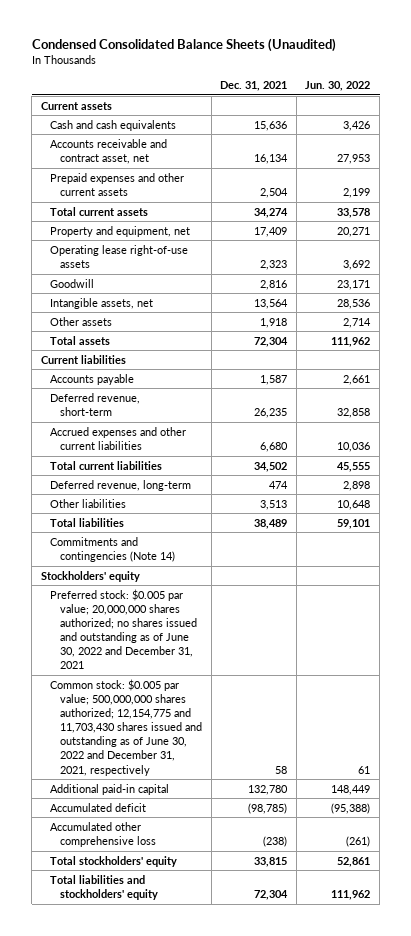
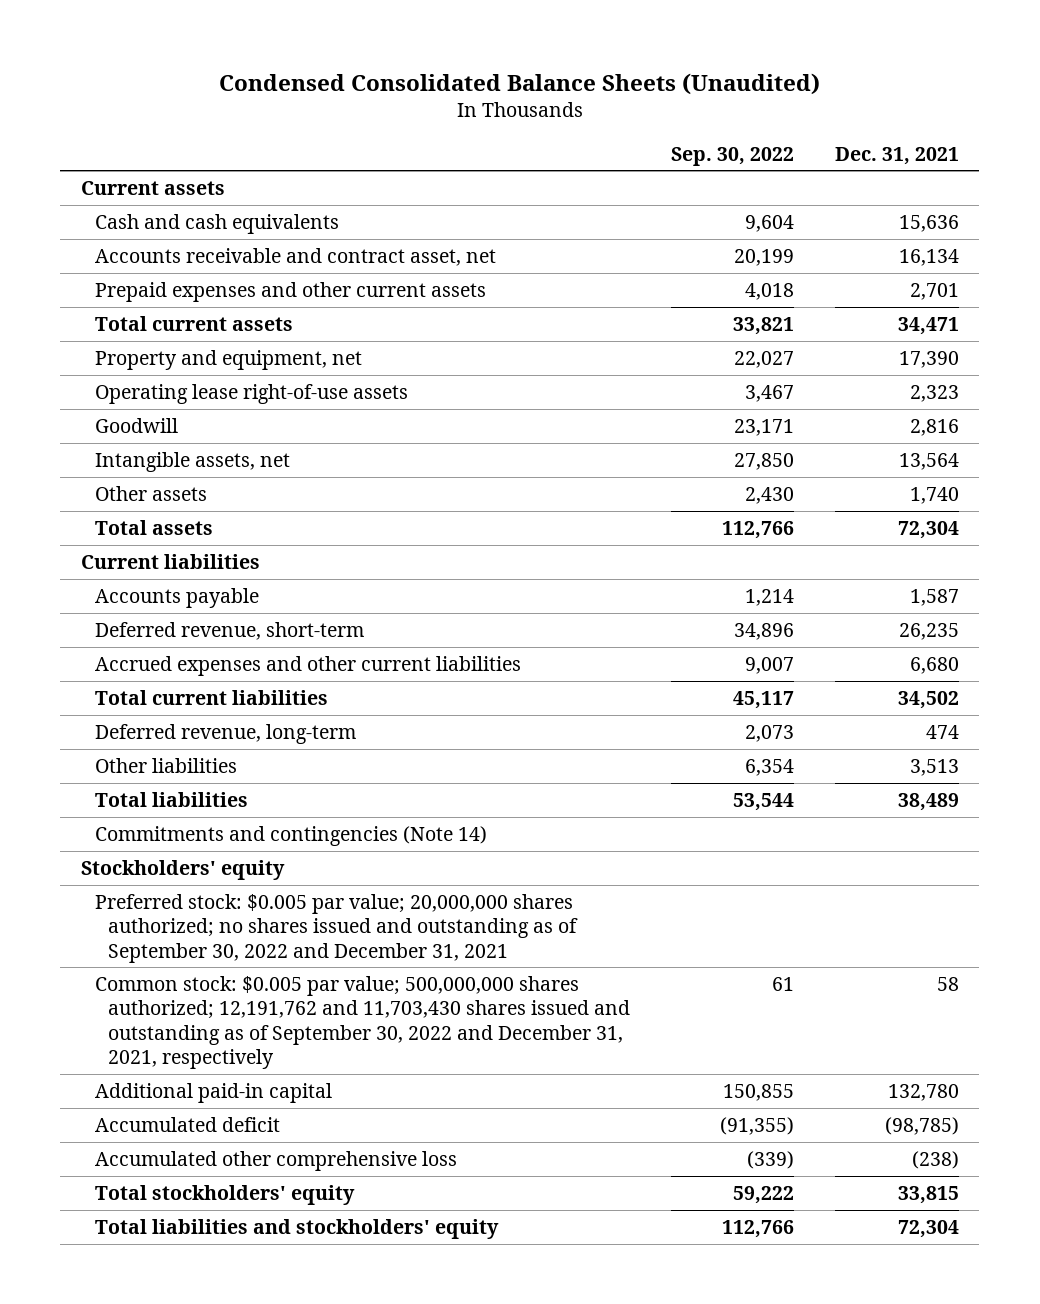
[305,81,371,92] Jun. 30, 2022 -> none
none -> [671,146,795,166] Sep. 30, 2022
[260,187,289,198] 2,504 -> [909,282,959,300] 2,701
[254,207,289,218] 34,274 -> [897,316,959,335] 34,471
[254,226,288,237] 17,409 -> [898,350,959,368] 17,390
[260,317,288,328] 1,918 -> [909,486,959,504] 1,740
[50,588,197,670] Preferred stock: $0.005 par value; 20,000,000 shares authorized; no shares issued and outstanding as of June 30, 2022 and December 31, 2021 -> [94,893,579,963] Preferred stock: $0.005 par value; 20,000,000 shares authorized; no shares issued and outstanding as of September 30, 2022 and December 31, 2021
[50,678,202,776] Common stock: $0.005 par value; 500,000,000 shares authorized; 12,154,775 and 11,703,430 shares issued and outstanding as of June 30, 2022 and December 31, 2021, respectively -> [94,975,631,1070] Common stock: $0.005 par value; 500,000,000 shares authorized; 12,191,762 and 11,703,430 shares issued and outstanding as of September 30, 2022 and December 31, 2021, respectively

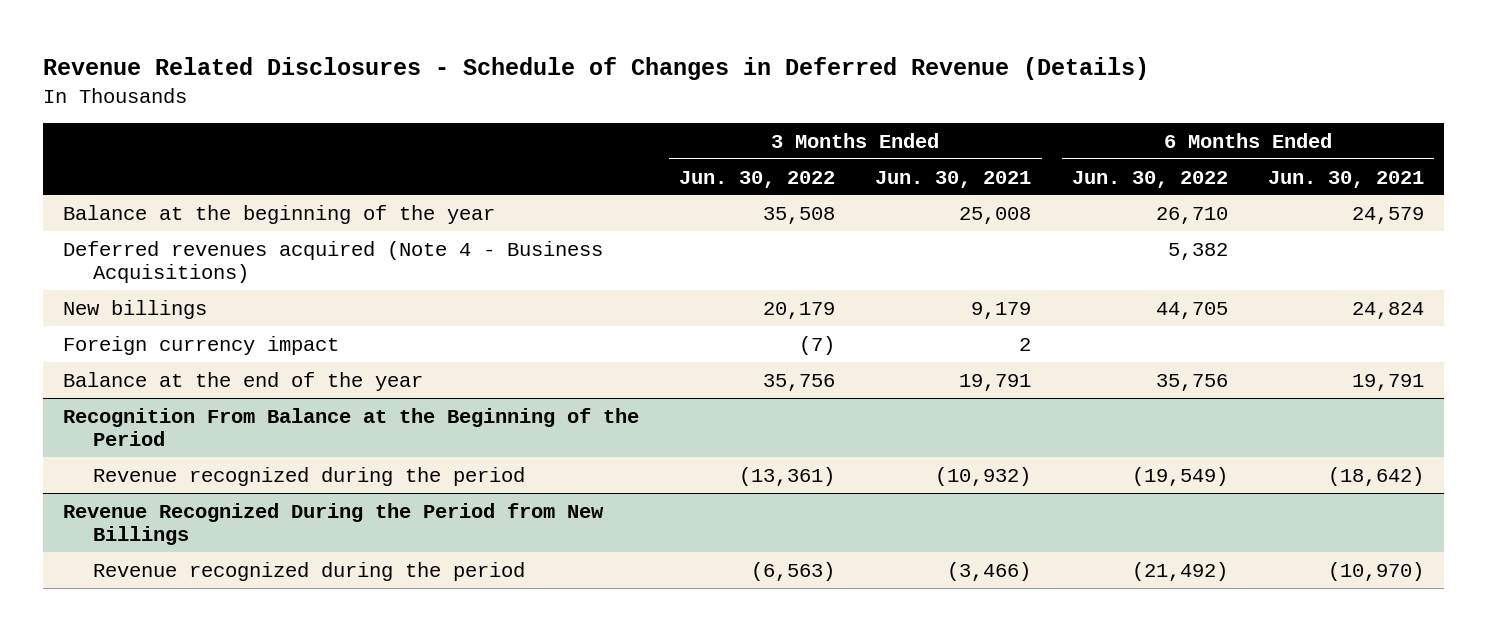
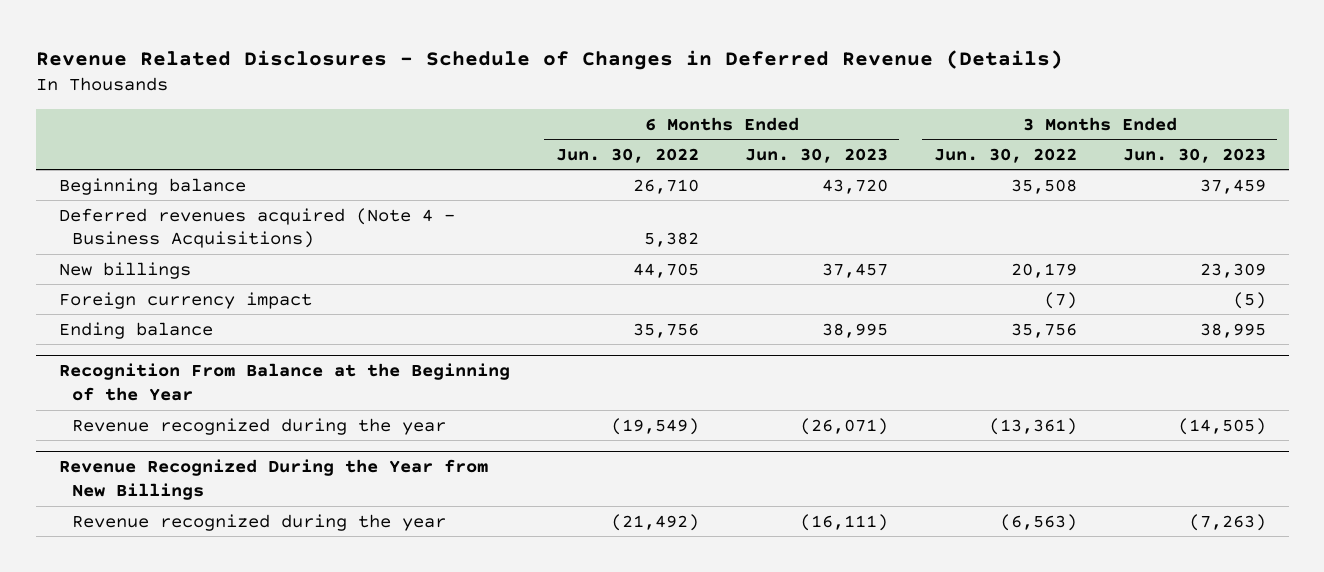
[875,170,1032,188] Jun. 30, 2021 -> none
[1267,170,1424,188] Jun. 30, 2021 -> none
none -> [744,147,888,163] Jun. 30, 2023
none -> [1122,147,1266,163] Jun. 30, 2023
[63,204,496,224] Balance at the beginning of the year -> [58,177,246,195] Beginning balance
[63,371,424,391] Balance at the end of the year -> [58,321,213,339] Ending balance
[63,407,640,447] Recognition From Balance at the Beginning of the Period -> [58,363,510,402] Recognition From Balance at the Beginning of the Year
[92,466,525,486] Revenue recognized during the period -> [72,417,447,435] Revenue recognized during the year
[63,502,605,546] Revenue Recognized During the Period from New Billings -> [58,459,488,501] Revenue Recognized During the Year from New Billings
[92,561,525,581] Revenue recognized during the period -> [72,513,447,531] Revenue recognized during the year

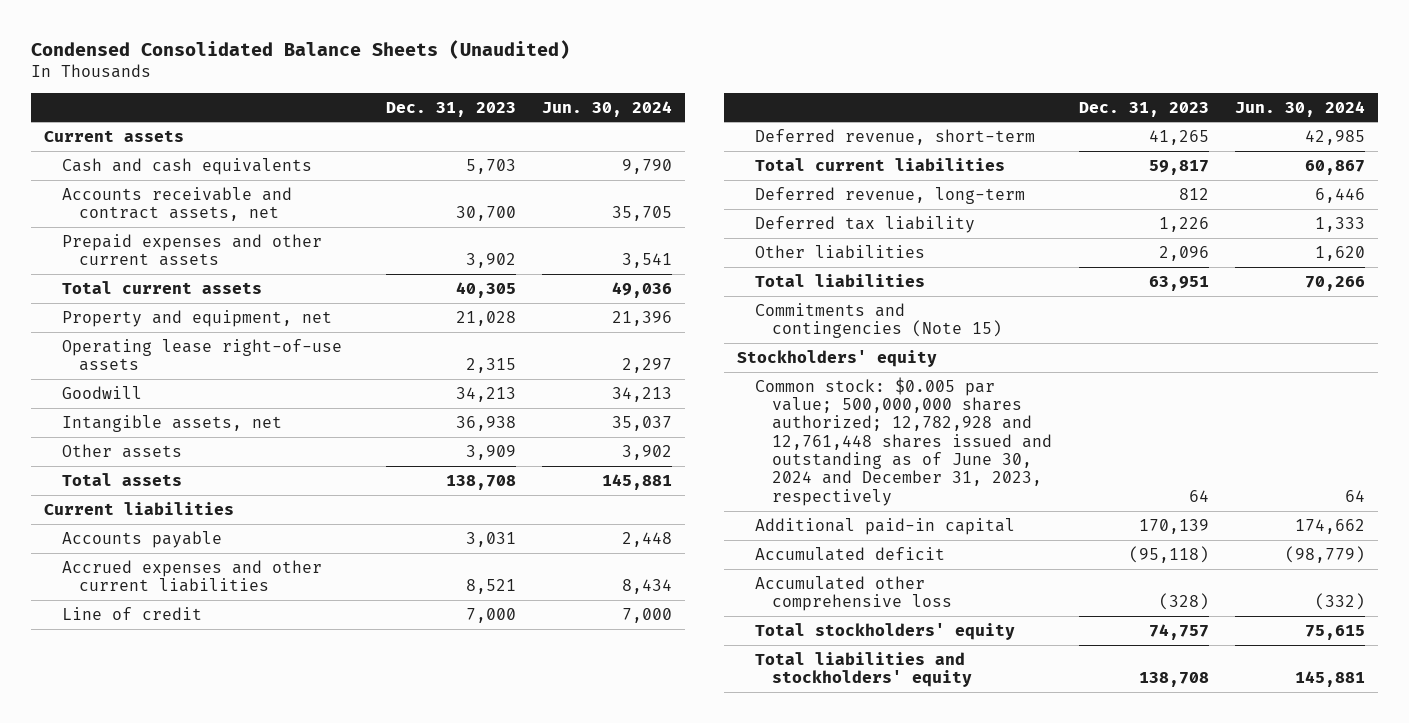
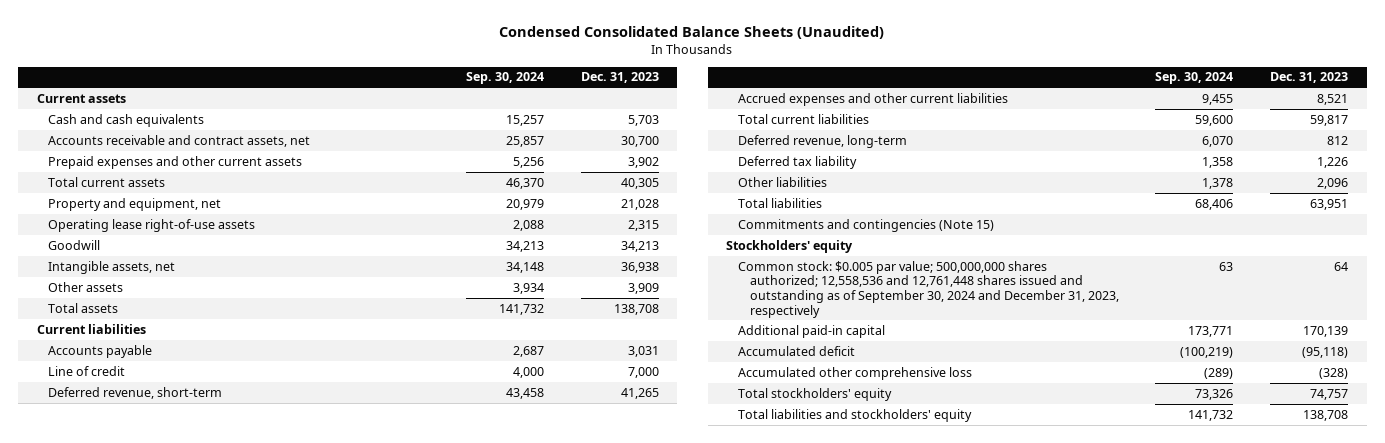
[541,100,672,117] Jun. 30, 2024 -> none
none -> [465,72,544,85] Sep. 30, 2024
[61,559,322,593] Accrued expenses and other current liabilities -> [737,92,1008,106] Accrued expenses and other current liabilities
[754,376,1053,506] Common stock: $0.005 par value; 500,000,000 shares authorized; 12,782,928 and 12,761,448 shares issued and outstanding as of June 30, 2024 and December 31, 2023, respectively -> [737,260,1119,318] Common stock: $0.005 par value; 500,000,000 shares authorized; 12,558,536 and 12,761,448 shares issued and outstanding as of September 30, 2024 and December 31, 2023, respectively

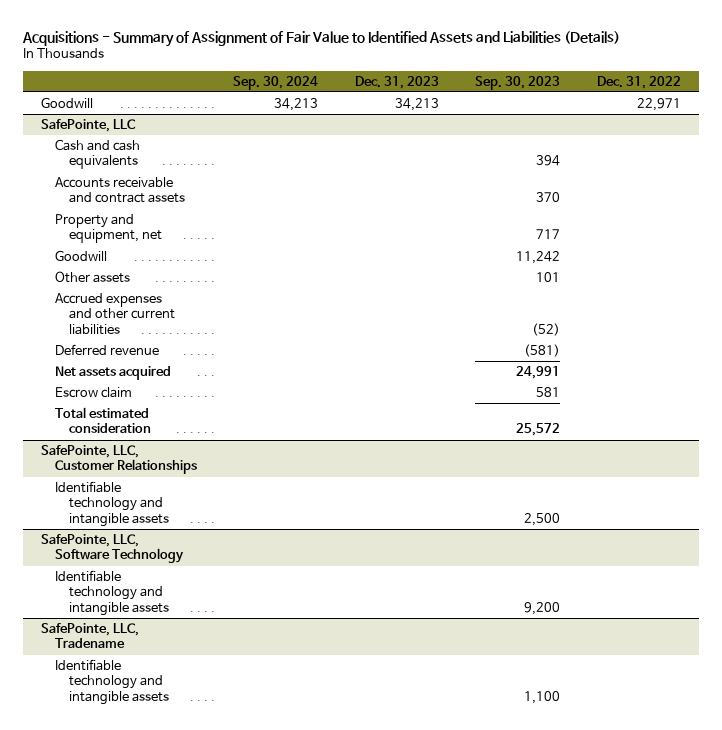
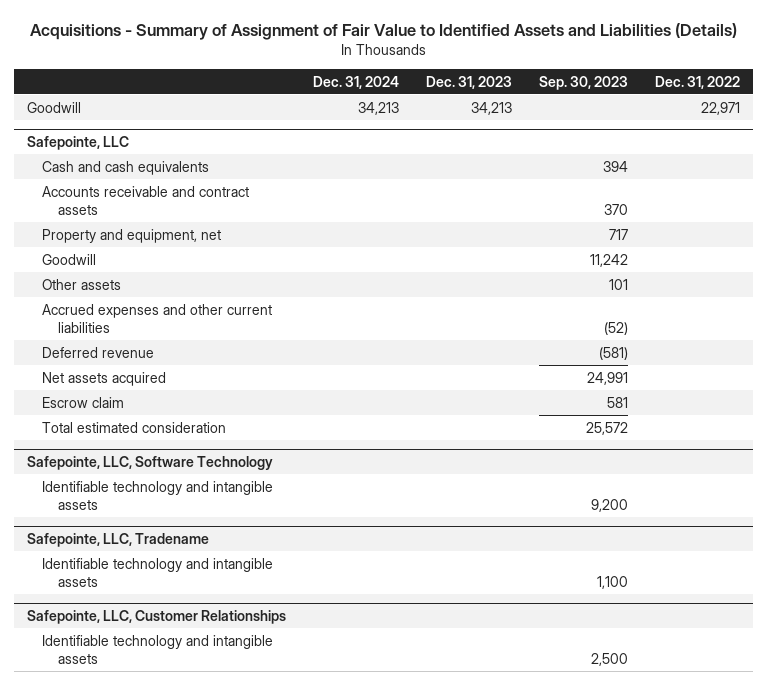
[233,75,319,90] Sep. 30, 2024 -> none
none -> [313,75,400,89] Dec. 31, 2024
[40,118,136,132] SafePointe, LLC -> [27,135,130,150] Safepointe, LLC
[40,444,197,475] SafePointe, LLC, Customer Relationships -> none
[54,480,169,527] Identifiable technology and intangible assets -> none
[40,533,184,564] SafePointe, LLC, Software Technology -> [27,455,274,470] Safepointe, LLC, Software Technology
[40,622,139,649] SafePointe, LLC, Tradename -> [27,532,210,547] Safepointe, LLC, Tradename
none -> [27,609,287,624] Safepointe, LLC, Customer Relationships
none -> [42,634,274,664] Identifiable technology and intangible assets

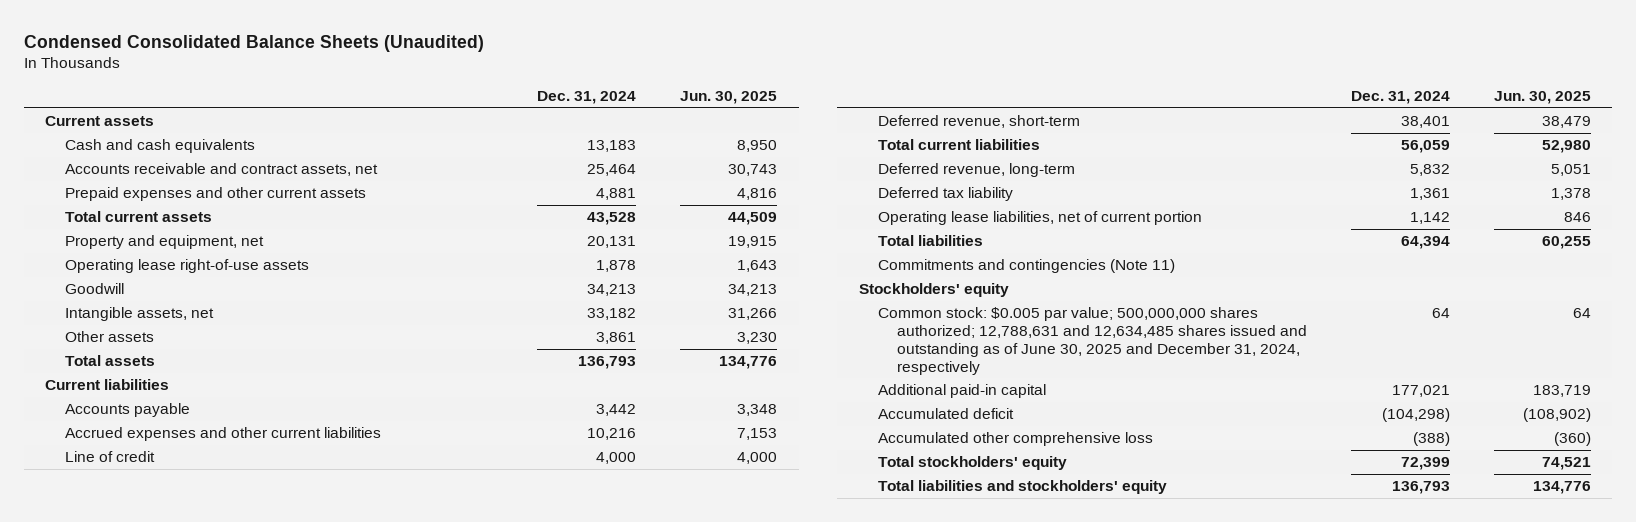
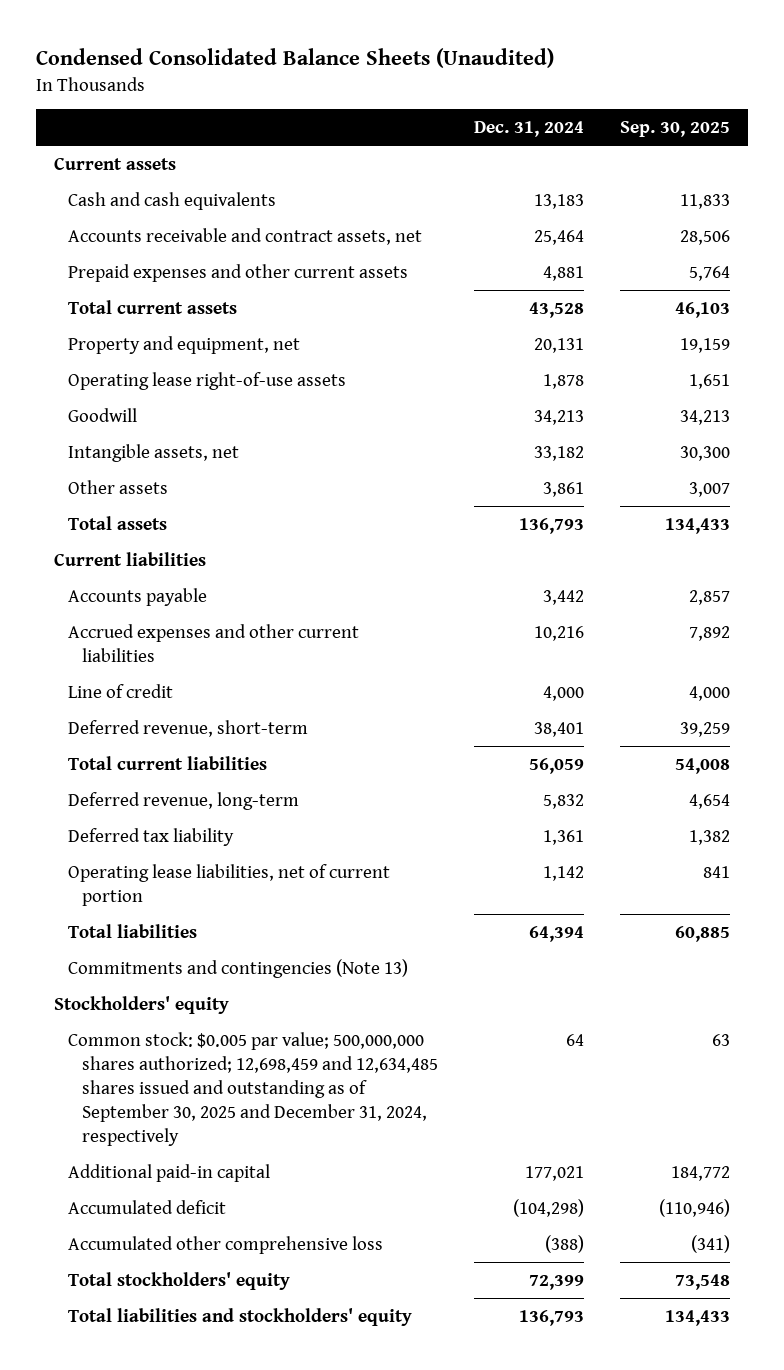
[679,91,777,105] Jun. 30, 2025 -> none
none -> [619,121,730,138] Sep. 30, 2025
[878,259,1176,274] Commitments and contingencies (Note 11) -> [67,958,408,978] Commitments and contingencies (Note 13)
[878,307,1308,375] Common stock: $0.005 par value; 500,000,000 shares authorized; 12,788,631 and 12,634,485 shares issued and outstanding as of June 30, 2025 and December 31, 2024, respectively -> [67,1031,438,1146] Common stock: $0.005 par value; 500,000,000 shares authorized; 12,698,459 and 12,634,485 shares issued and outstanding as of September 30, 2025 and December 31, 2024, respectively

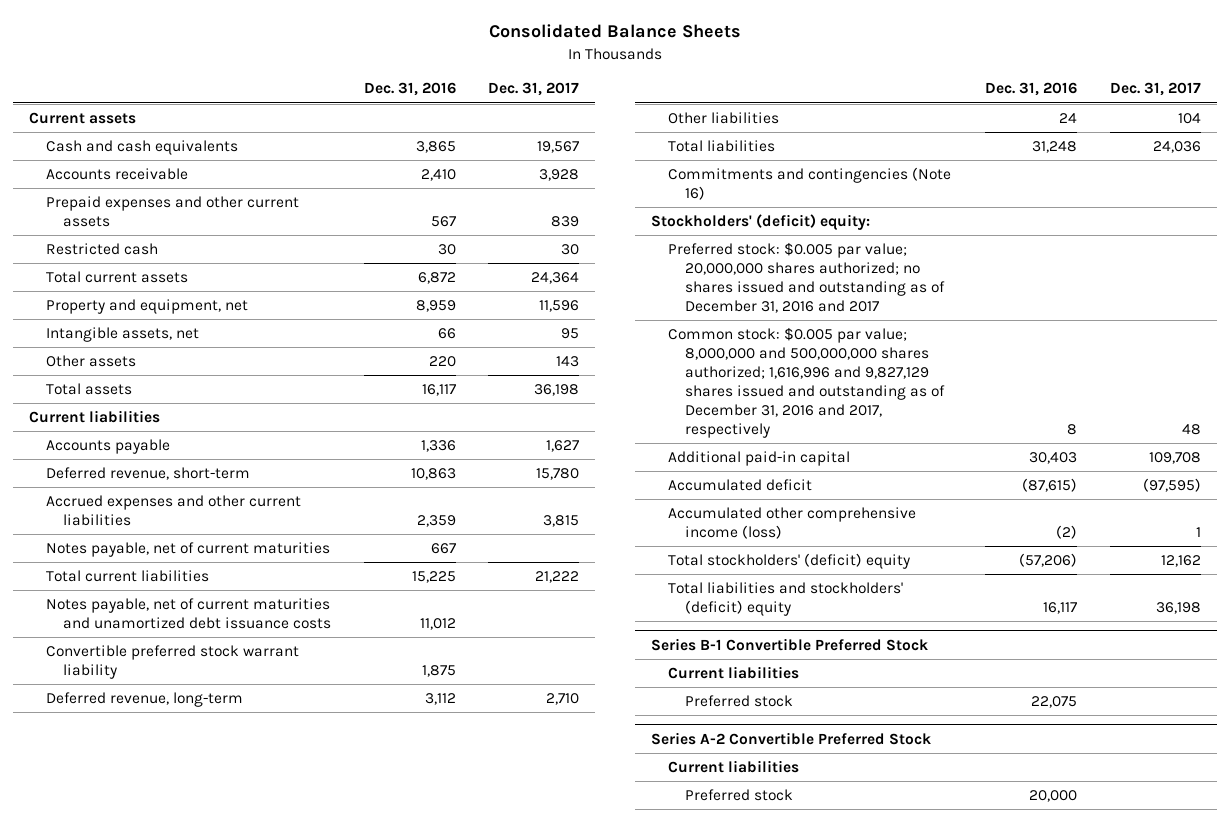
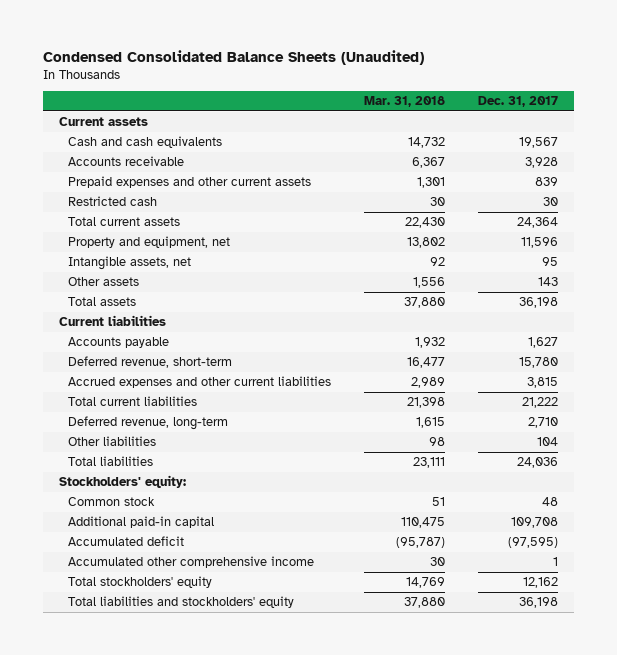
[488,24,741,39] Consolidated Balance Sheets -> [42,49,424,65] Condensed Consolidated Balance Sheets (Unaudited)
[363,82,456,97] Dec. 31, 2016 -> none
none -> [363,96,445,108] Mar. 31, 2018
[46,542,331,558] Notes payable, net of current maturities -> none
[46,598,331,630] Notes payable, net of current maturities and unamortized debt issuance costs -> none
[46,645,300,680] Convertible preferred stock warrant liability -> none
[667,167,951,201] Commitments and contingencies (Note 16) -> none
[667,242,945,314] Preferred stock: $0.005 par value; 20,000,000 shares authorized; no shares issued and outstanding as of December 31, 2016 and 2017 -> none
[650,214,870,231] Stockholders' (deficit) equity: -> [58,475,186,489] Stockholders' equity:
[667,327,945,439] Common stock: $0.005 par value; 8,000,000 and 500,000,000 shares authorized; 1,616,996 and 9,827,129 shares issued and outstanding as of December 31, 2016 and 2017, respectively -> [68,497,156,507] Common stock
[650,637,928,651] Series B-1 Convertible Preferred Stock -> none
[667,666,799,680] Current liabilities -> none
[684,695,793,708] Preferred stock -> none
[650,731,931,745] Series A-2 Convertible Preferred Stock -> none
[667,760,799,774] Current liabilities -> none
[684,789,793,802] Preferred stock -> none
[667,507,916,540] Accumulated other comprehensive income (loss) -> [68,556,315,569] Accumulated other comprehensive income
[667,553,910,570] Total stockholders' (deficit) equity -> [68,576,213,589] Total stockholders' equity
[667,582,903,617] Total liabilities and stockholders' (deficit) equity -> [68,596,295,609] Total liabilities and stockholders' equity

